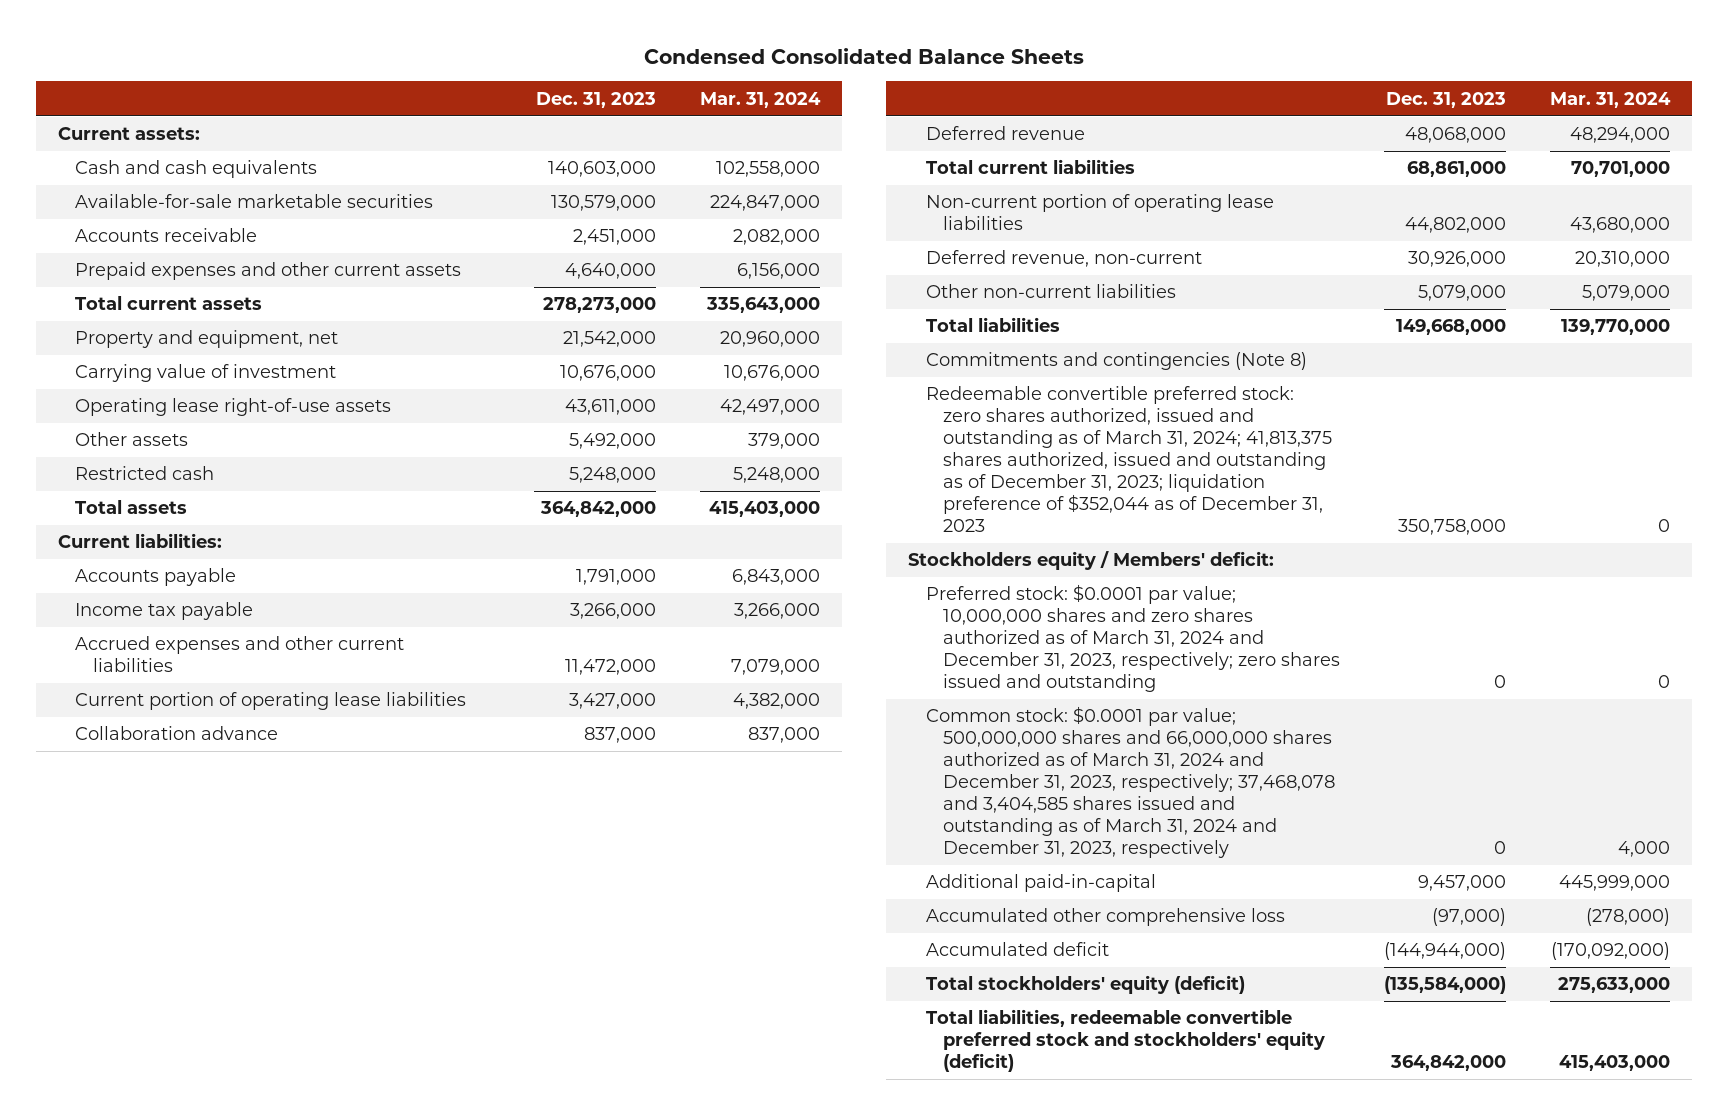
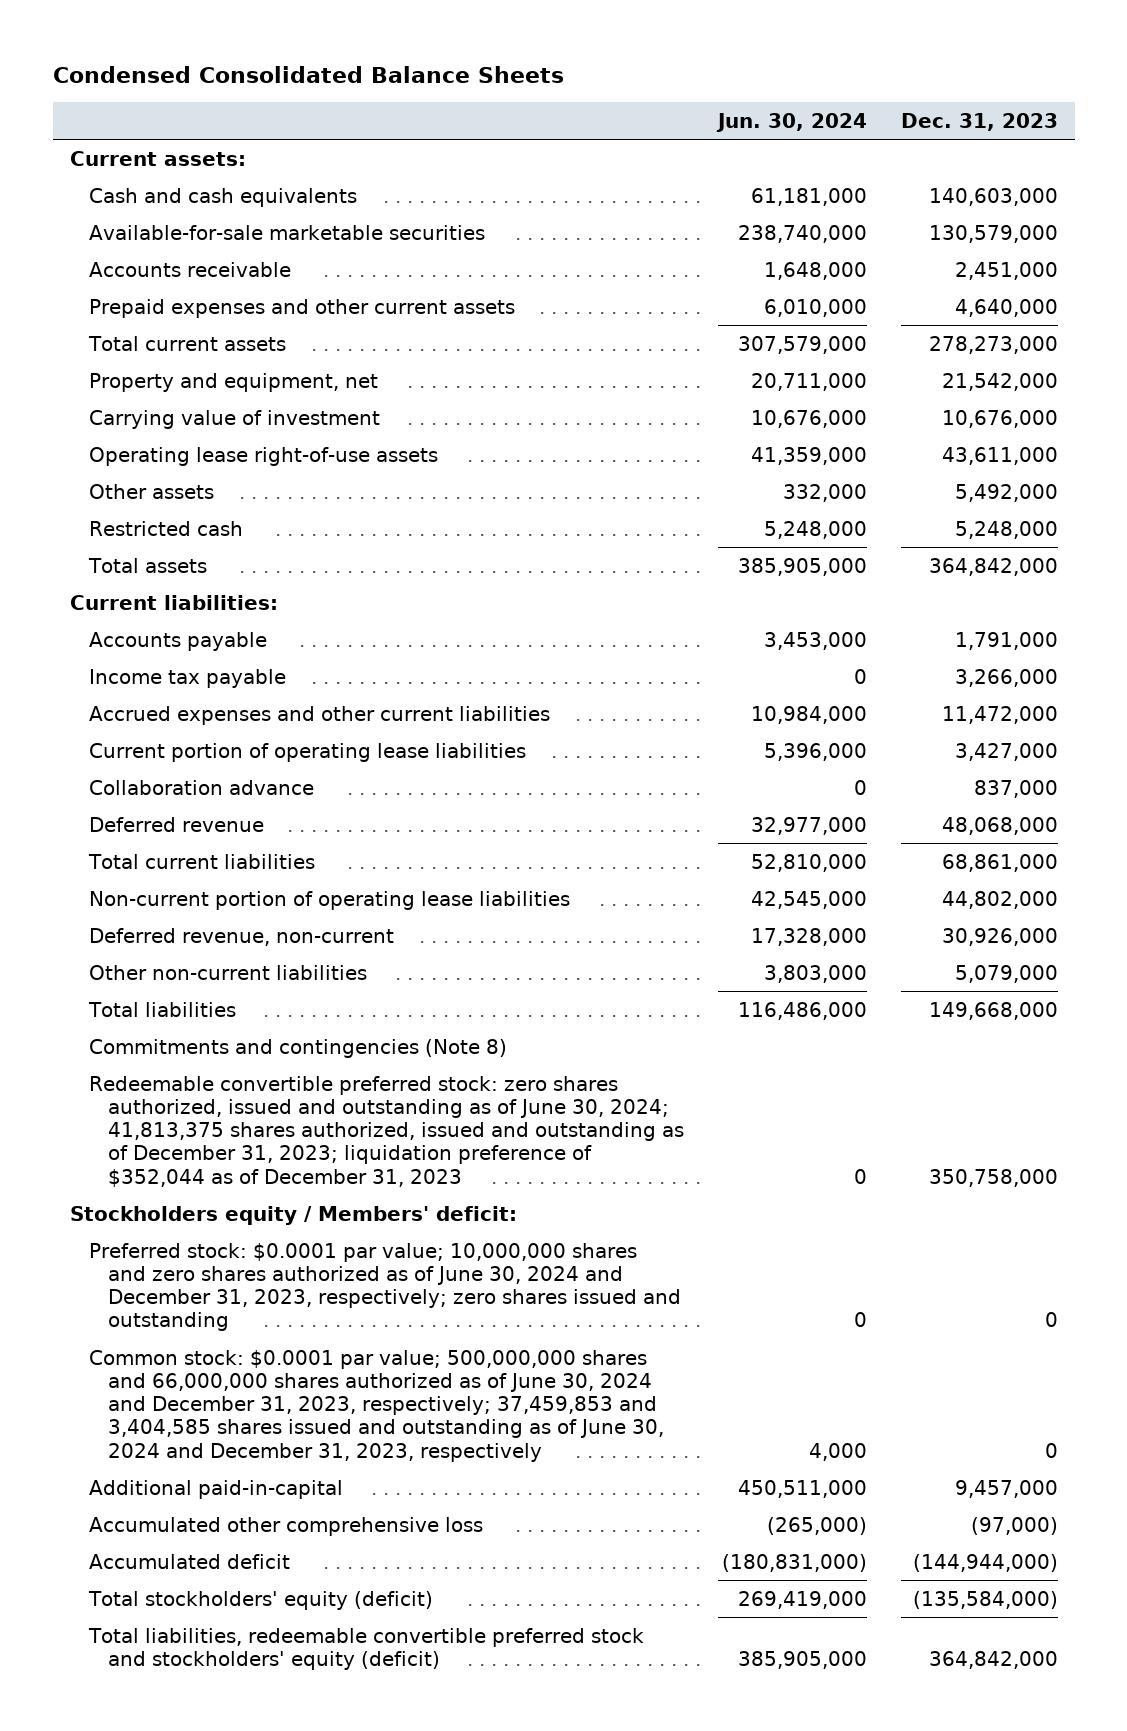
[699,91,821,108] Mar. 31, 2024 -> none
none -> [715,112,867,132] Jun. 30, 2024
[925,386,1333,533] Redeemable convertible preferred stock: zero shares authorized, issued and outstanding as of March 31, 2024; 41,813,375 shares authorized, issued and outstanding as of December 31, 2023; liquidation preference of $352,044 as of December 31, 2023 -> [88,1075,685,1187] Redeemable convertible preferred stock: zero shares authorized, issued and outstanding as of June 30, 2024; 41,813,375 shares authorized, issued and outstanding as of December 31, 2023; liquidation preference of $352,044 as of December 31, 2023
[925,584,1341,693] Preferred stock: $0.0001 par value; 10,000,000 shares and zero shares authorized as of March 31, 2024 and December 31, 2023, respectively; zero shares issued and outstanding -> [88,1242,682,1332] Preferred stock: $0.0001 par value; 10,000,000 shares and zero shares authorized as of June 30, 2024 and December 31, 2023, respectively; zero shares issued and outstanding
[925,706,1336,859] Common stock: $0.0001 par value; 500,000,000 shares and 66,000,000 shares authorized as of March 31, 2024 and December 31, 2023, respectively; 37,468,078 and 3,404,585 shares issued and outstanding as of March 31, 2024 and December 31, 2023, respectively -> [88,1349,665,1462] Common stock: $0.0001 par value; 500,000,000 shares and 66,000,000 shares authorized as of June 30, 2024 and December 31, 2023, respectively; 37,459,853 and 3,404,585 shares issued and outstanding as of June 30, 2024 and December 31, 2023, respectively

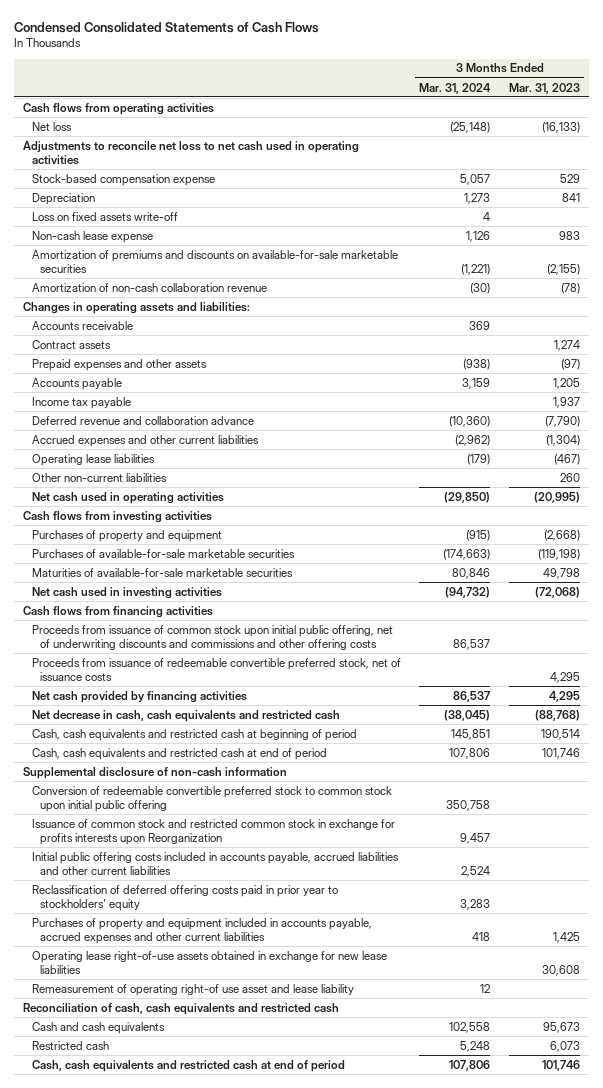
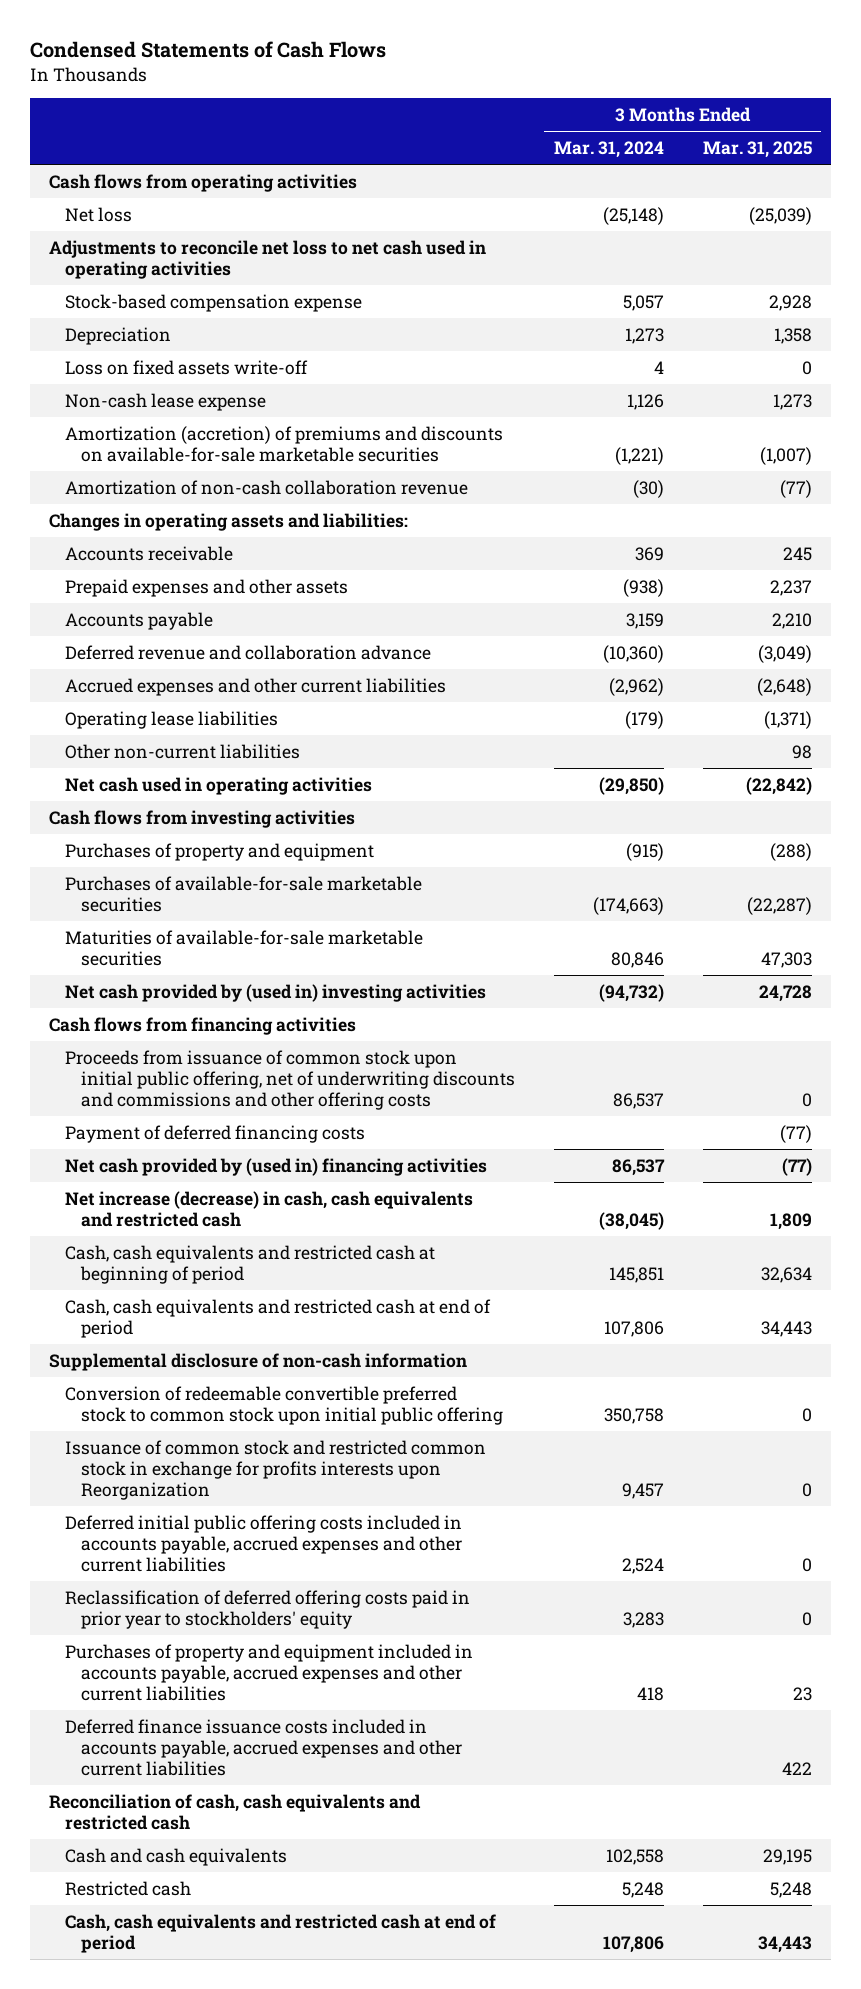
[13,21,319,33] Condensed Consolidated Statements of Cash Flows -> [30,41,387,59] Condensed Statements of Cash Flows
[508,82,580,94] Mar. 31, 2023 -> none
none -> [702,140,812,158] Mar. 31, 2025
[31,249,398,273] Amortization of premiums and discounts on available-for-sale marketable securities -> [65,425,504,462] Amortization (accretion) of premiums and discounts on available-for-sale marketable securities
[31,339,111,349] Contract assets -> none
[31,396,131,409] Income tax payable -> none
[31,586,222,599] Net cash used in investing activities -> [65,983,487,1002] Net cash provided by (used in) investing activities
[31,657,401,681] Proceeds from issuance of redeemable convertible preferred stock, net of issuance costs -> none
none -> [65,1124,366,1143] Payment of deferred financing costs
[31,690,247,703] Net cash provided by financing activities -> [65,1157,488,1176] Net cash provided by (used in) financing activities
[31,709,340,722] Net decrease in cash, cash equivalents and restricted cash -> [65,1190,474,1227] Net increase (decrease) in cash, cash equivalents and restricted cash
[31,851,399,875] Initial public offering costs included in accounts payable, accrued liabilities and other current liabilities -> [65,1514,463,1572] Deferred initial public offering costs included in accounts payable, accrued expenses and other current liabilities
[31,950,387,974] Operating lease right-of-use assets obtained in exchange for new lease liabilities -> none
[31,983,354,996] Remeasurement of operating right-of use asset and lease liability -> none
none -> [65,1718,463,1776] Deferred finance issuance costs included in accounts payable, accrued expenses and other current liabilities

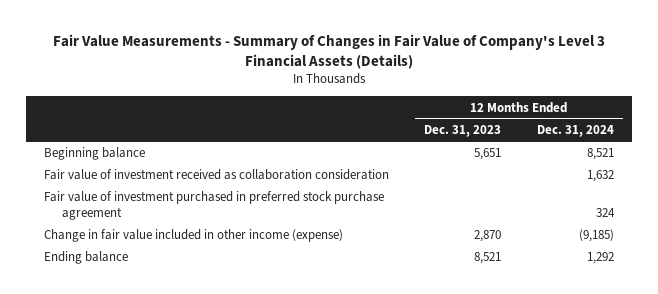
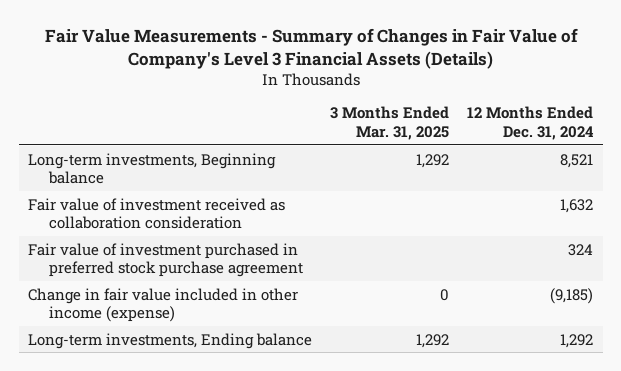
[424,125,502,138] Dec. 31, 2023 -> none
none -> [330,106,450,140] 3 Months Ended Mar. 31, 2025
[43,147,145,161] Beginning balance -> [27,152,276,185] Long-term investments, Beginning balance
[43,251,128,265] Ending balance -> [27,332,312,349] Long-term investments, Ending balance

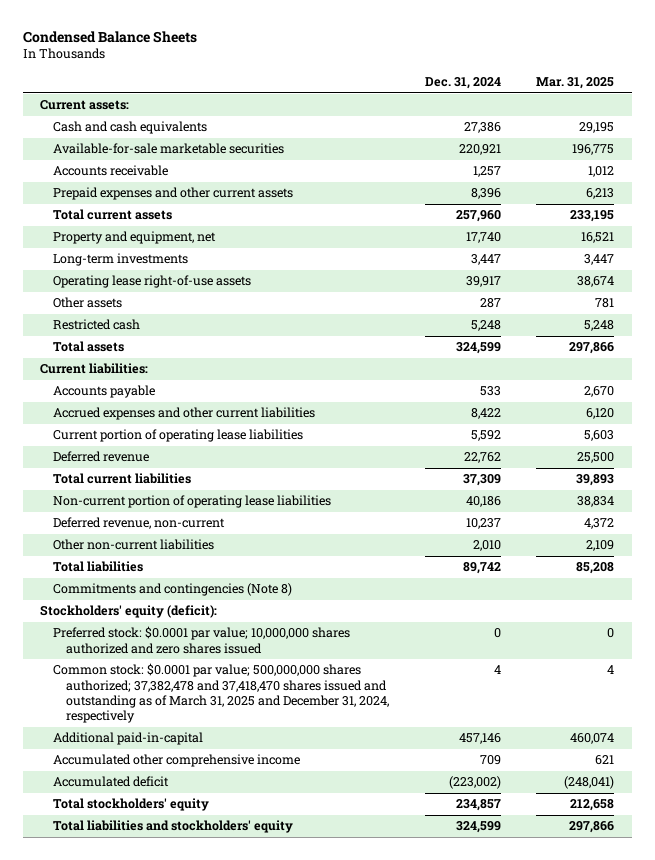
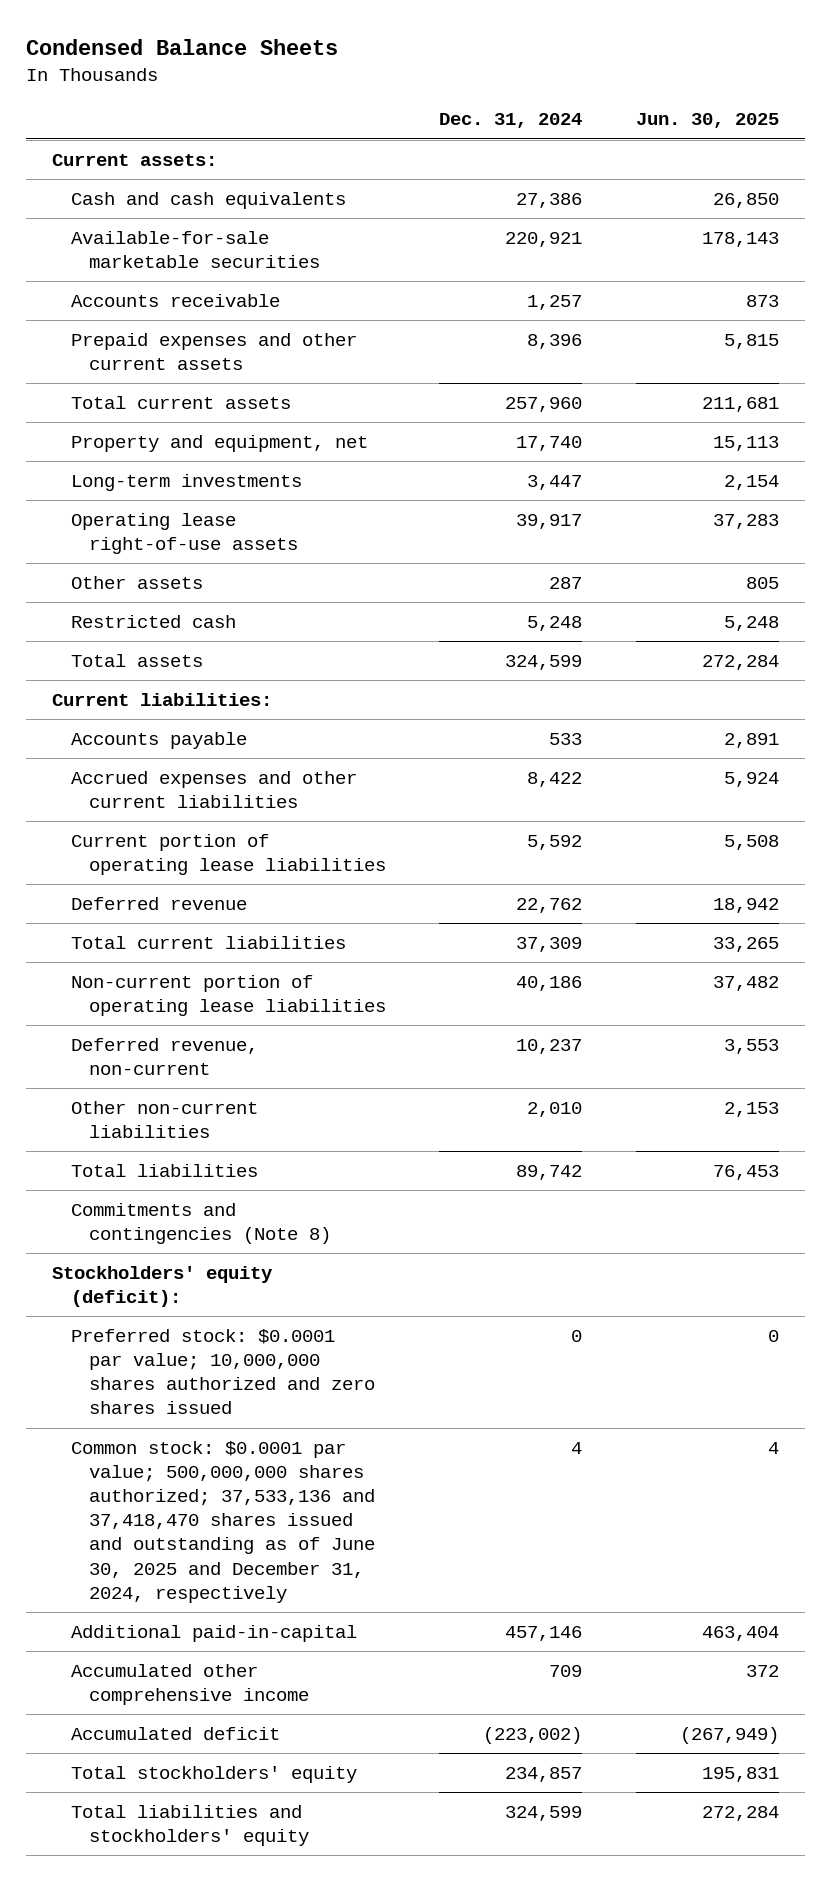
[536,77,615,90] Mar. 31, 2025 -> none
none -> [635,113,779,129] Jun. 30, 2025
[53,663,389,724] Common stock: $0.0001 par value; 500,000,000 shares authorized; 37,382,478 and 37,418,470 shares issued and outstanding as of March 31, 2025 and December 31, 2024, respectively -> [70,1440,375,1603] Common stock: $0.0001 par value; 500,000,000 shares authorized; 37,533,136 and 37,418,470 shares issued and outstanding as of June 30, 2025 and December 31, 2024, respectively

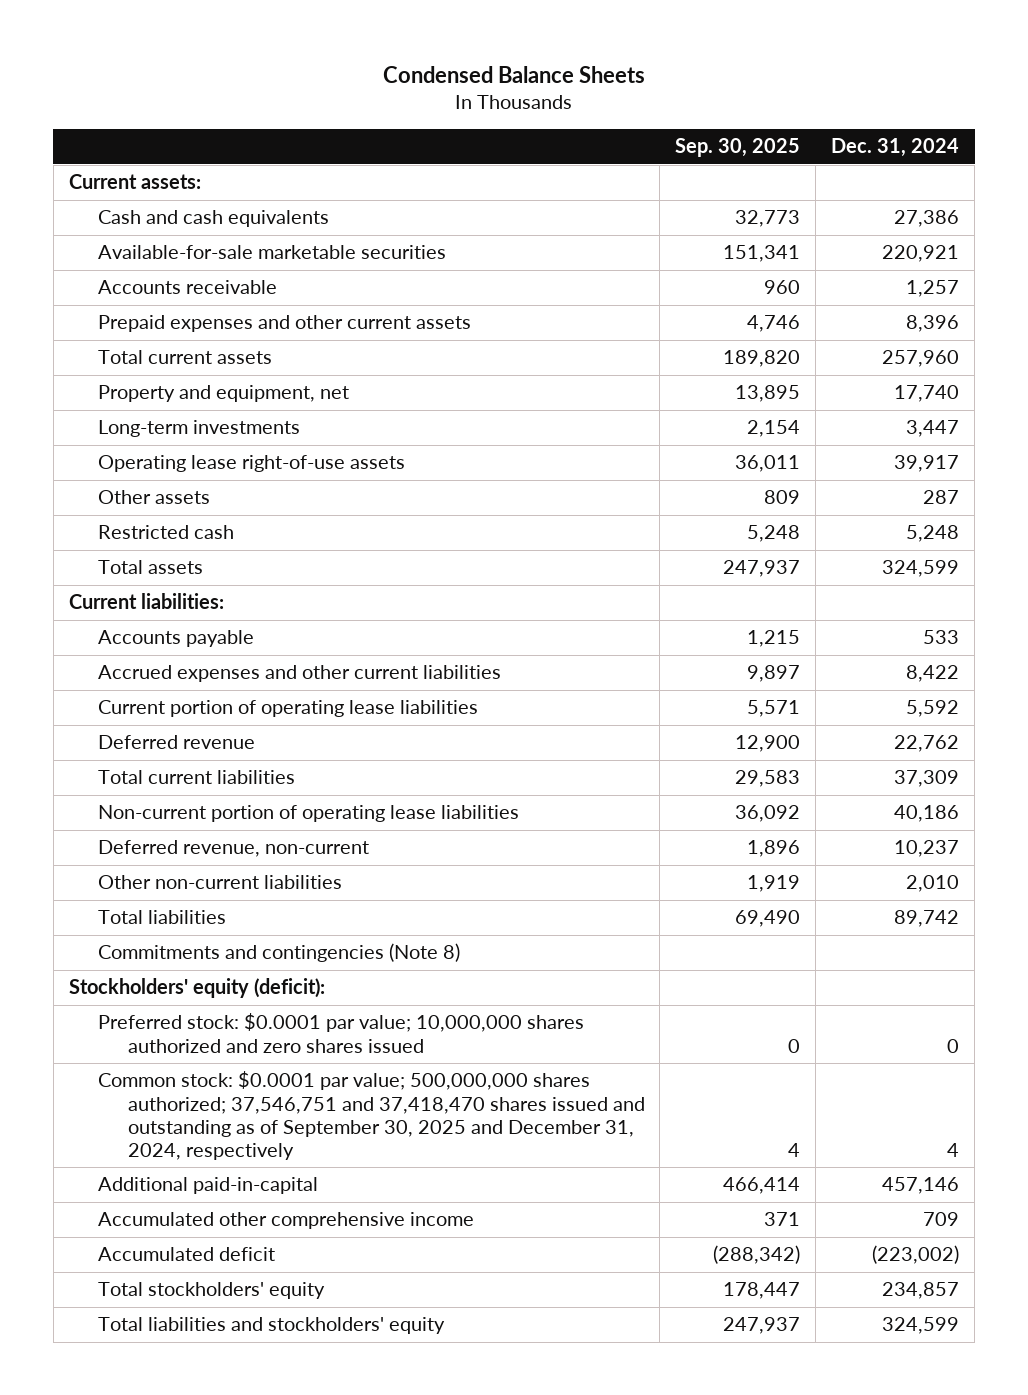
[635,113,779,129] Jun. 30, 2025 -> none
none -> [675,138,801,158] Sep. 30, 2025
[70,1440,375,1603] Common stock: $0.0001 par value; 500,000,000 shares authorized; 37,533,136 and 37,418,470 shares issued and outstanding as of June 30, 2025 and December 31, 2024, respectively -> [98,1071,645,1160] Common stock: $0.0001 par value; 500,000,000 shares authorized; 37,546,751 and 37,418,470 shares issued and outstanding as of September 30, 2025 and December 31, 2024, respectively

